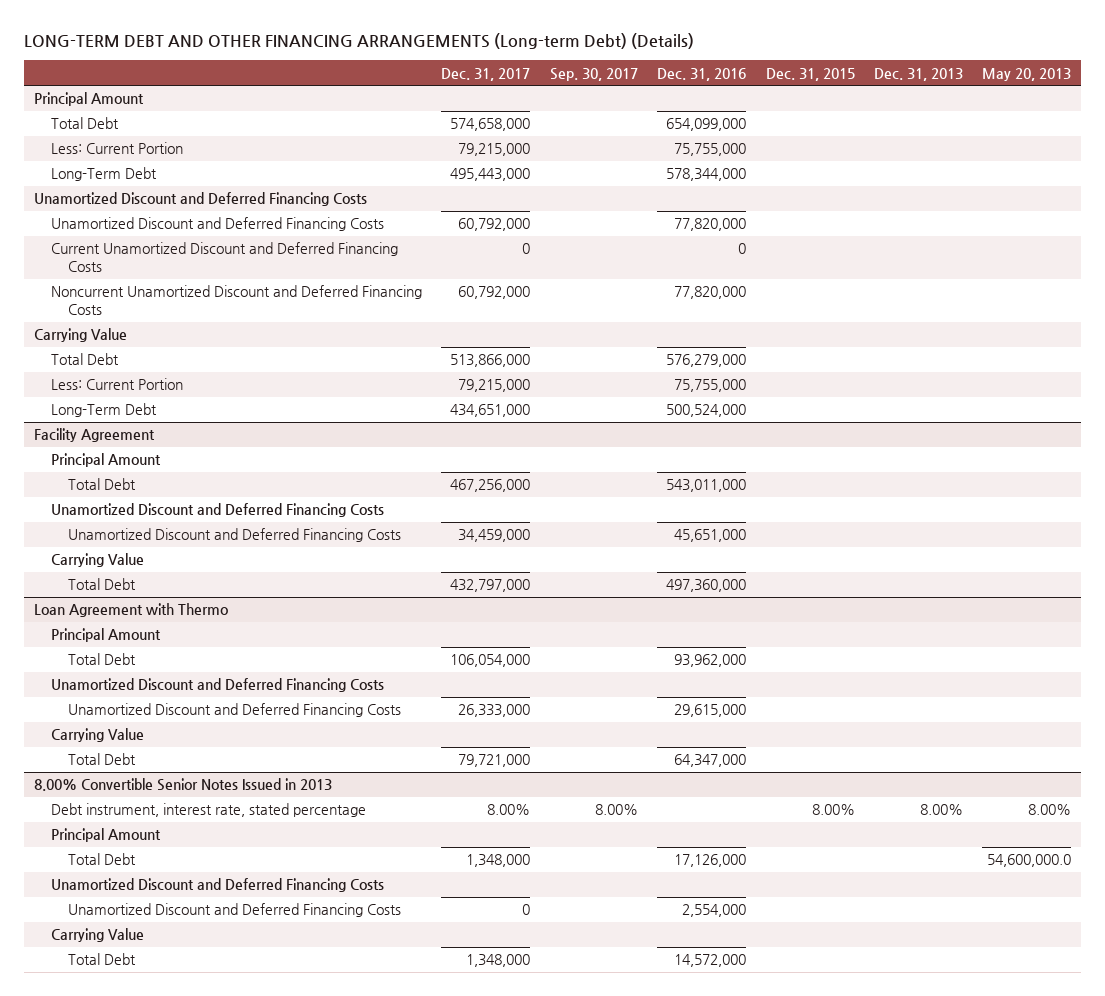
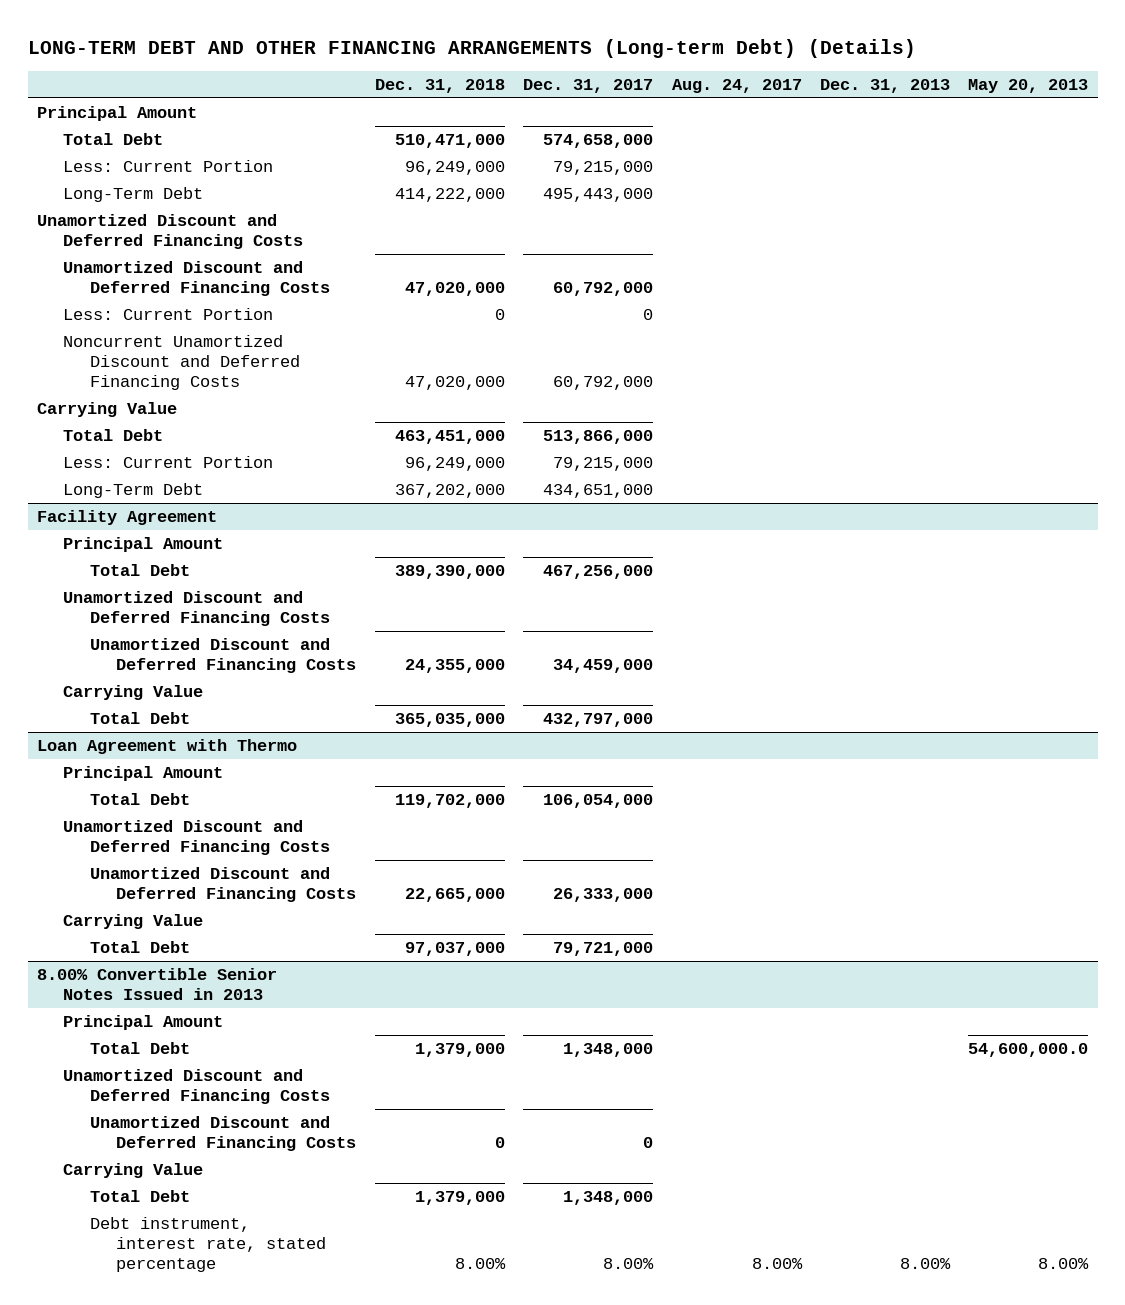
[549,67,638,81] Sep. 30, 2017 -> none
[657,67,747,81] Dec. 31, 2016 -> none
[765,67,855,81] Dec. 31, 2015 -> none
none -> [374,79,505,94] Dec. 31, 2018
none -> [671,79,802,94] Aug. 24, 2017
[50,242,398,273] Current Unamortized Discount and Deferred Financing Costs -> [63,307,274,320] Less: Current Portion
[50,803,366,818] Debt instrument, interest rate, stated percentage -> [89,1216,327,1273] Debt instrument, interest rate, stated percentage

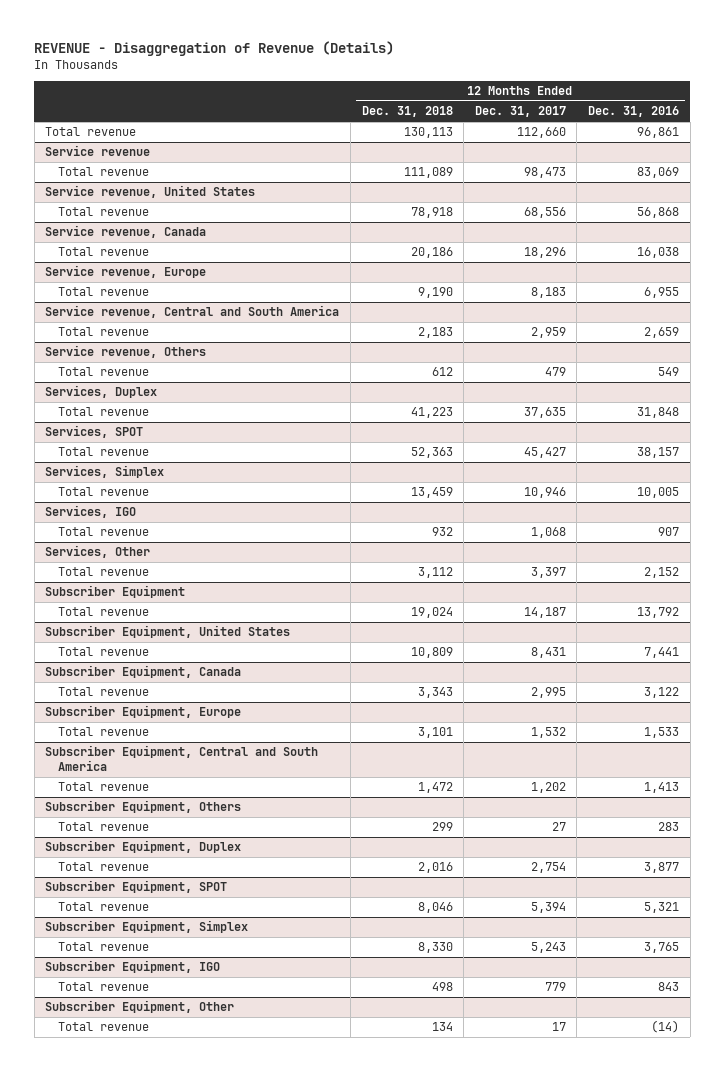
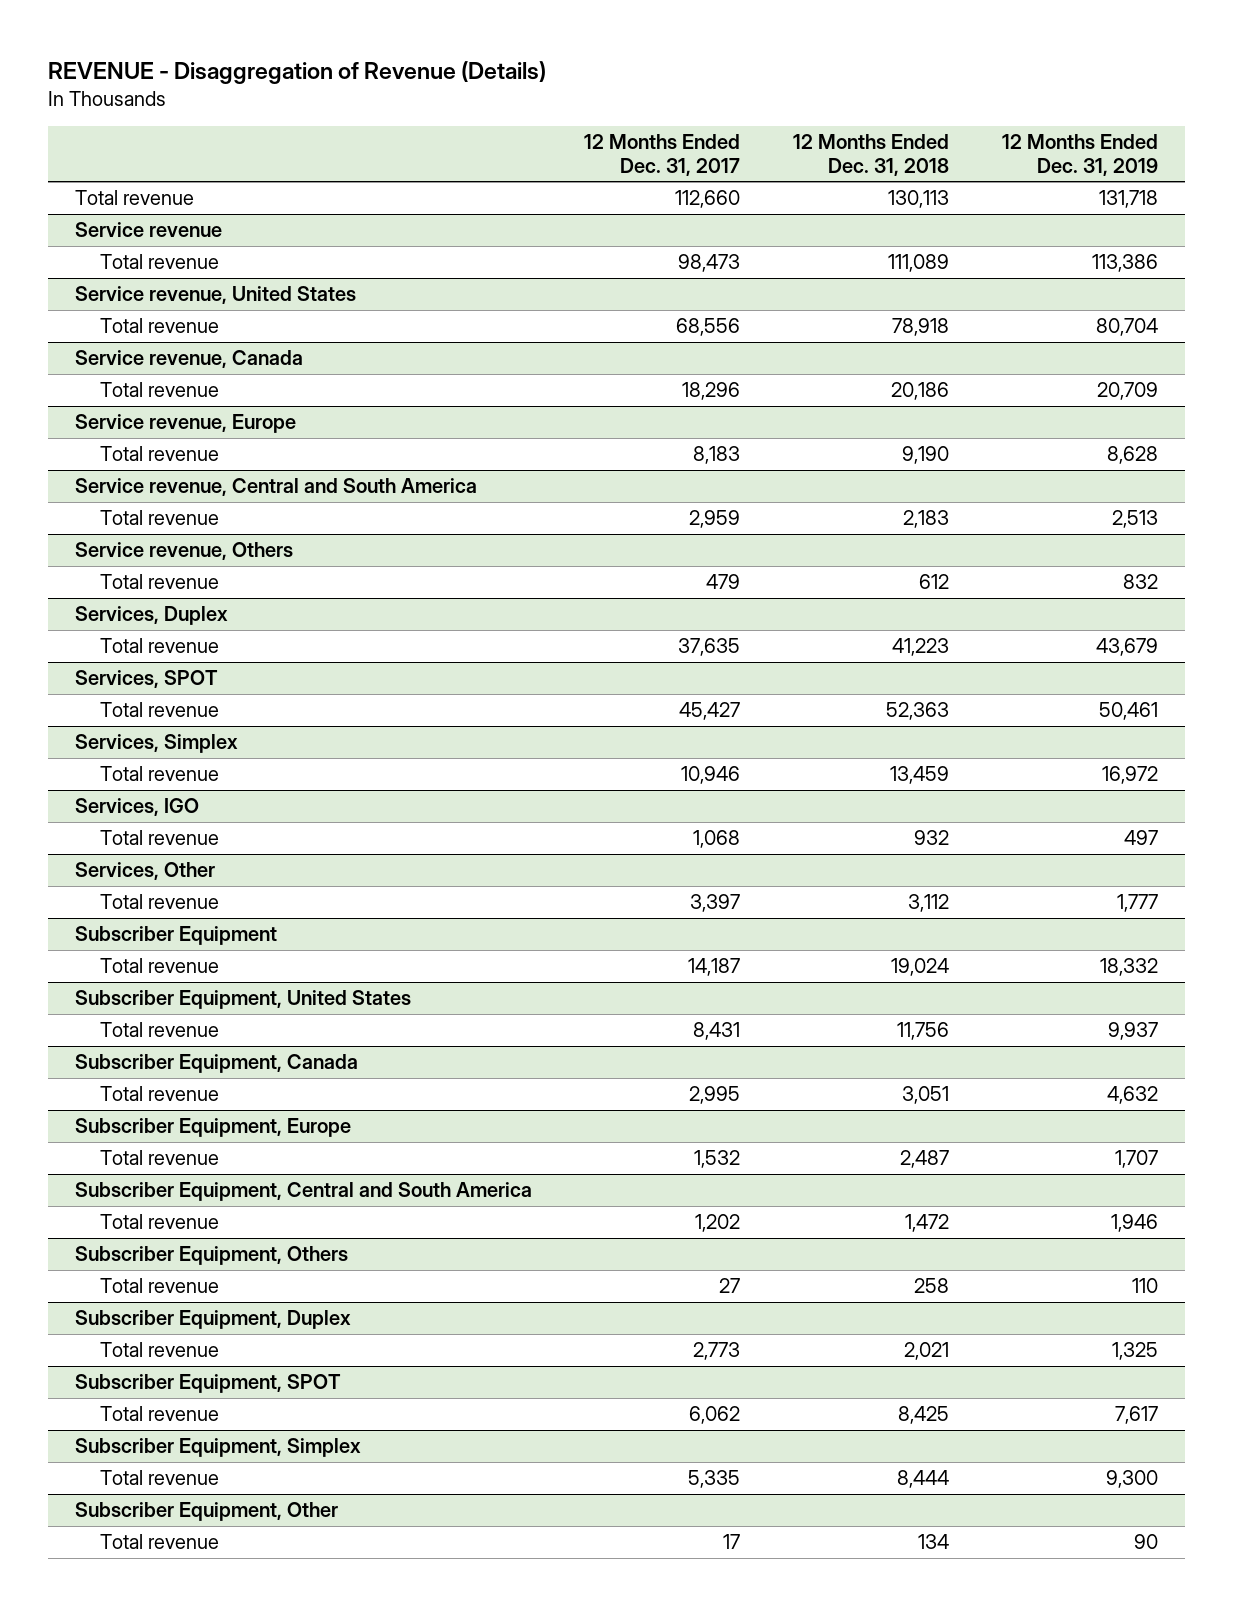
[587,106,679,118] Dec. 31, 2016 -> none
none -> [1002,134,1159,176] 12 Months Ended Dec. 31, 2019
[410,647,453,659] 10,809 -> [897,1022,950,1041] 11,756
[417,687,453,699] 3,343 -> [902,1086,950,1105] 3,051
[417,727,453,739] 3,101 -> [900,1150,950,1169] 2,487
[431,822,453,832] 299 -> [914,1278,950,1294] 258
[417,862,453,874] 2,016 -> [904,1342,950,1361] 2,021
[530,862,566,874] 2,754 -> [693,1342,741,1361] 2,773
[417,902,453,914] 8,046 -> [898,1406,950,1425] 8,425
[530,902,566,914] 5,394 -> [689,1406,741,1425] 6,062
[45,960,221,974] Subscriber Equipment, IGO -> none
[58,982,150,992] Total revenue -> none
[417,942,453,954] 8,330 -> [897,1470,950,1489] 8,444
[530,942,566,954] 5,243 -> [688,1470,741,1489] 5,335

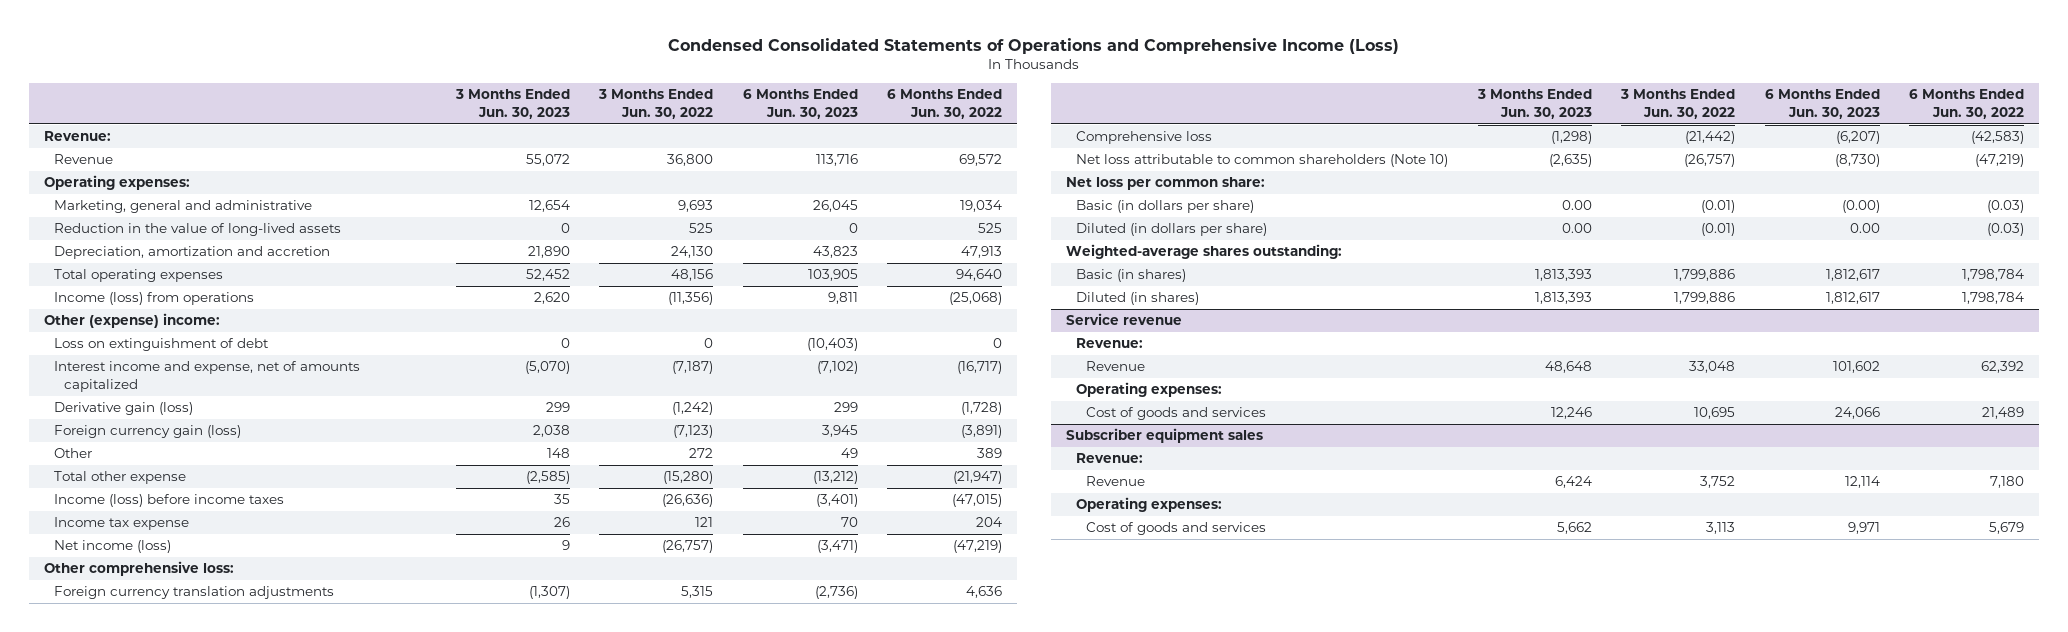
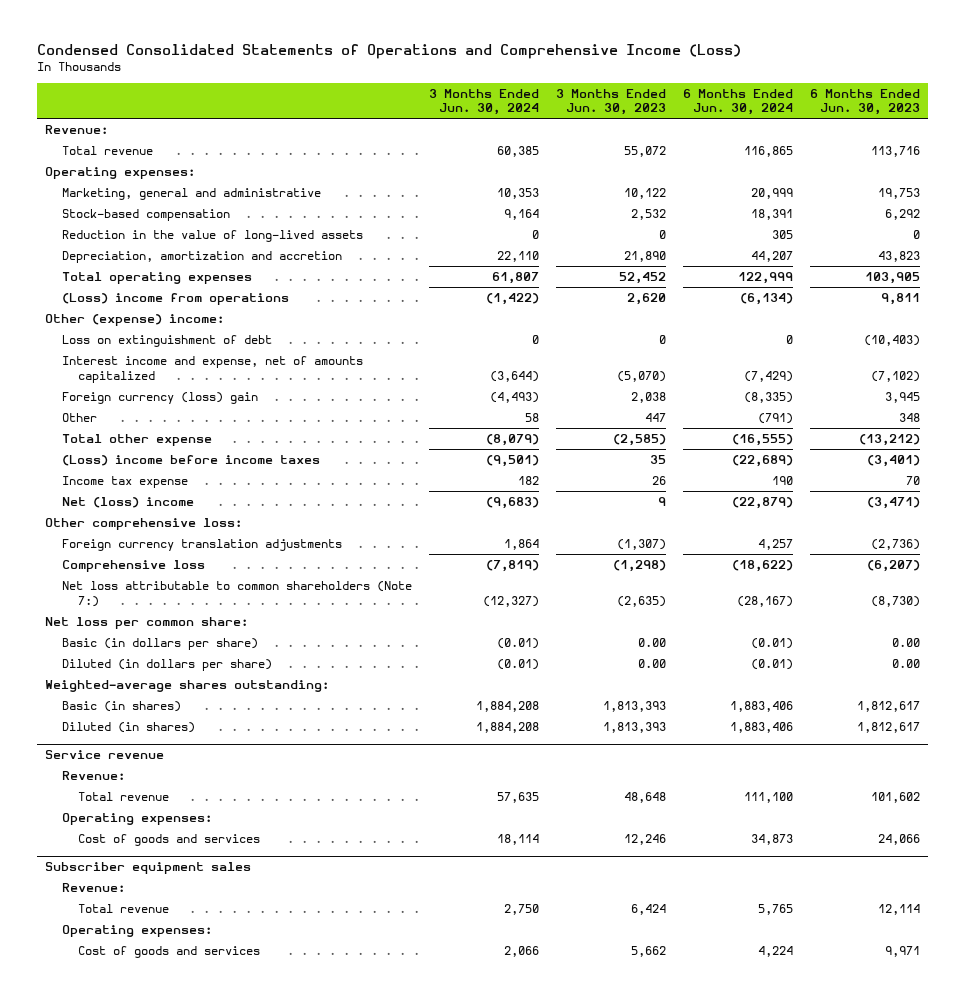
[598,89,714,119] 3 Months Ended Jun. 30, 2022 -> none
[887,89,1003,119] 6 Months Ended Jun. 30, 2022 -> none
none -> [428,88,539,116] 3 Months Ended Jun. 30, 2024
none -> [682,88,793,116] 6 Months Ended Jun. 30, 2024
[54,154,114,165] Revenue -> [61,145,153,155] Total revenue
[528,200,570,213] 12,654 -> [623,187,666,199] 10,122
[812,200,858,213] 26,045 -> [877,187,920,199] 19,753
none -> [61,208,230,221] Stock-based compensation
[54,292,255,306] Income (loss) from operations -> [61,292,289,305] (Loss) income from operations
[54,402,194,416] Derivative gain (loss) -> none
[54,425,242,439] Foreign currency gain (loss) -> [61,391,258,404] Foreign currency (loss) gain
[546,448,570,459] 148 -> [644,412,666,422] 447
[840,448,858,459] 49 -> [898,412,920,422] 348
[54,494,285,508] Income (loss) before income taxes -> [61,454,320,466] (Loss) income before income taxes
[54,540,172,554] Net income (loss) -> [61,496,194,508] Net (loss) income
[1076,154,1449,168] Net loss attributable to common shareholders (Note 10) -> [61,580,412,607] Net loss attributable to common shareholders (Note 7:)
[1841,200,1880,214] (0.00) -> [891,637,920,647] 0.00
[1086,361,1146,372] Revenue -> [78,791,170,801] Total revenue
[1086,476,1146,487] Revenue -> [78,903,170,913] Total revenue

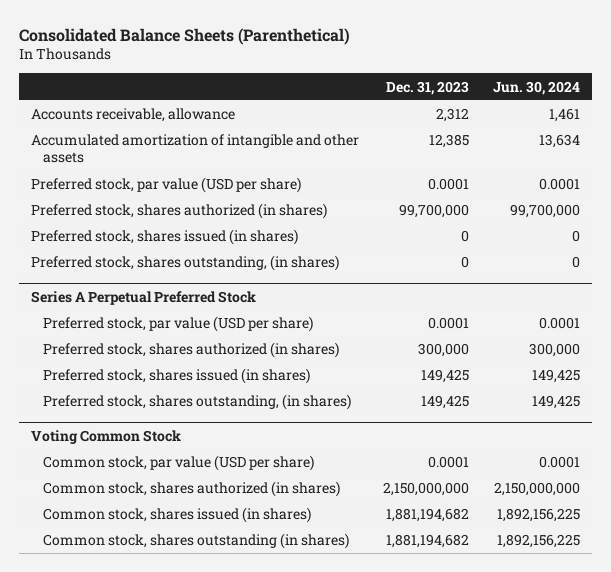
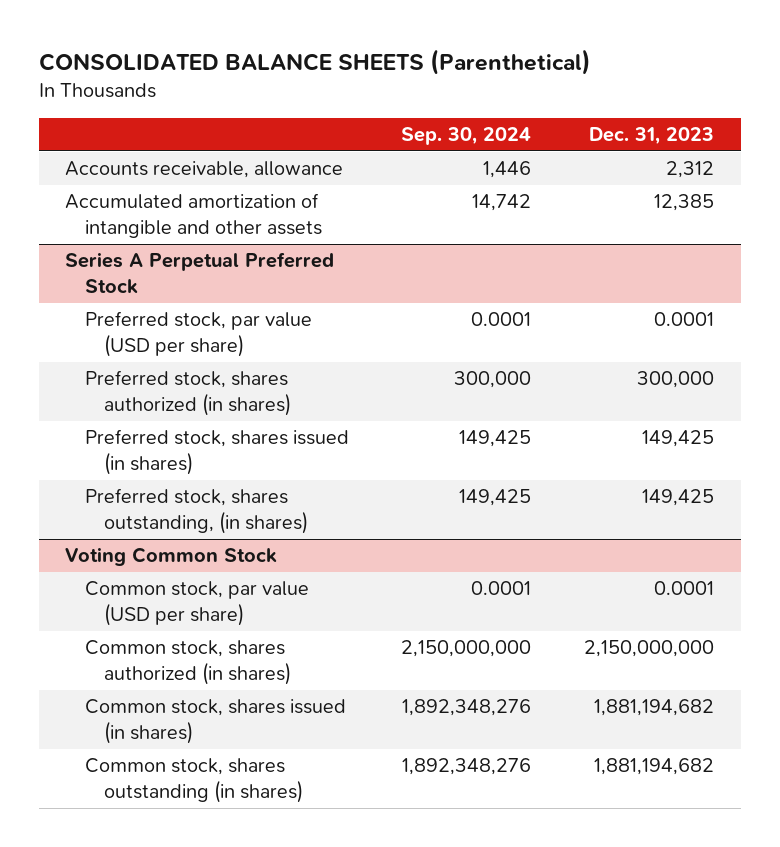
[19,27,351,45] Consolidated Balance Sheets (Parenthetical) -> [39,49,592,76] CONSOLIDATED BALANCE SHEETS (Parenthetical)
[492,80,580,95] Jun. 30, 2024 -> none
none -> [401,126,532,145] Sep. 30, 2024
[30,177,301,194] Preferred stock, par value (USD per share) -> none
[30,203,327,220] Preferred stock, shares authorized (in shares) -> none
[30,229,298,246] Preferred stock, shares issued (in shares) -> none
[30,255,339,272] Preferred stock, shares outstanding, (in shares) -> none

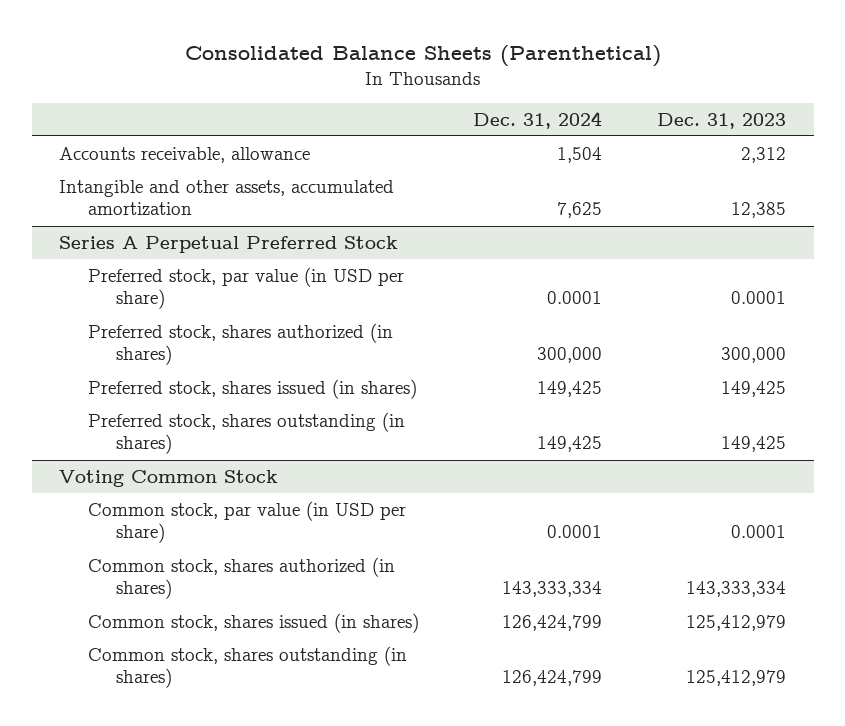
[39,49,592,76] CONSOLIDATED BALANCE SHEETS (Parenthetical) -> [184,45,661,68] Consolidated Balance Sheets (Parenthetical)
[401,126,532,145] Sep. 30, 2024 -> none
none -> [473,110,603,129] Dec. 31, 2024
[65,193,322,239] Accumulated amortization of intangible and other assets -> [59,179,395,216] Intangible and other assets, accumulated amortization
[84,311,312,358] Preferred stock, par value (USD per share) -> [87,266,404,310] Preferred stock, par value (in USD per share)
[84,488,309,535] Preferred stock, shares outstanding, (in shares) -> [87,411,405,455] Preferred stock, shares outstanding (in shares)
[84,581,309,627] Common stock, par value (USD per share) -> [87,500,406,544] Common stock, par value (in USD per share)
[584,640,715,658] 2,150,000,000 -> [686,581,787,598] 143,333,334
[594,699,715,717] 1,881,194,682 -> [686,614,787,631] 125,412,979
[594,758,715,776] 1,881,194,682 -> [686,670,787,687] 125,412,979

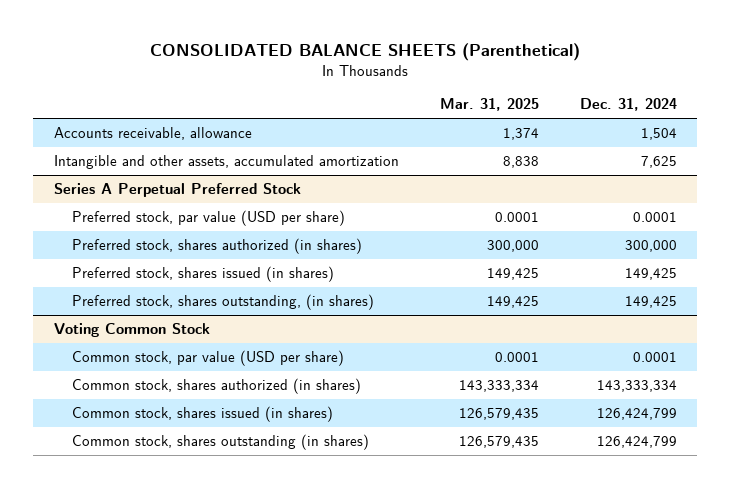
[184,45,661,68] Consolidated Balance Sheets (Parenthetical) -> [150,42,581,61] CONSOLIDATED BALANCE SHEETS (Parenthetical)
[657,112,787,129] Dec. 31, 2023 -> none
none -> [439,98,539,112] Mar. 31, 2025
[87,266,404,310] Preferred stock, par value (in USD per share) -> [71,210,345,227] Preferred stock, par value (USD per share)
[87,411,405,455] Preferred stock, shares outstanding (in shares) -> [71,294,374,311] Preferred stock, shares outstanding, (in shares)
[87,500,406,544] Common stock, par value (in USD per share) -> [71,350,344,367] Common stock, par value (USD per share)

